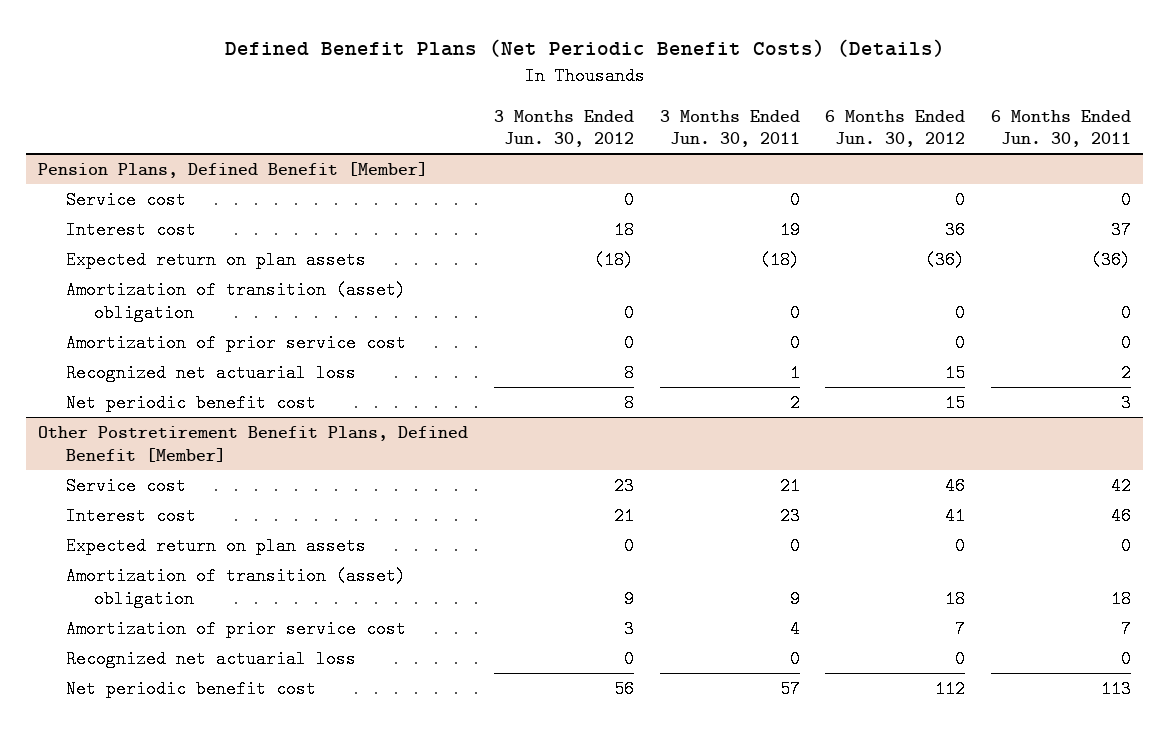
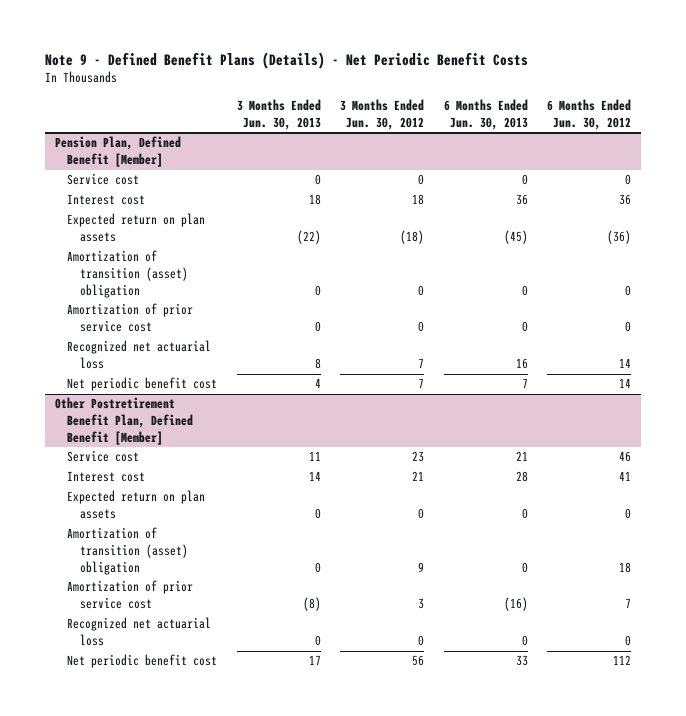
[224,39,945,58] Defined Benefit Plans (Net Periodic Benefit Costs) (Details) -> [44,51,528,69] Note 9 - Defined Benefit Plans (Details) - Net Periodic Benefit Costs
[659,109,800,148] 3 Months Ended Jun. 30, 2011 -> none
[990,109,1131,148] 6 Months Ended Jun. 30, 2011 -> none
none -> [236,98,321,130] 3 Months Ended Jun. 30, 2013
none -> [443,98,528,130] 6 Months Ended Jun. 30, 2013
[38,161,429,178] Pension Plans, Defined Benefit [Member] -> [54,136,181,168] Pension Plan, Defined Benefit [Member]
[624,363,635,382] 8 -> [418,358,425,369] 7
[945,363,966,382] 15 -> [619,358,632,369] 14
[624,393,635,412] 8 -> [418,378,425,389] 7
[945,393,966,412] 15 -> [619,378,632,389] 14
[38,425,469,462] Other Postretirement Benefit Plans, Defined Benefit [Member] -> [54,397,194,446] Other Postretirement Benefit Plan, Defined Benefit [Member]

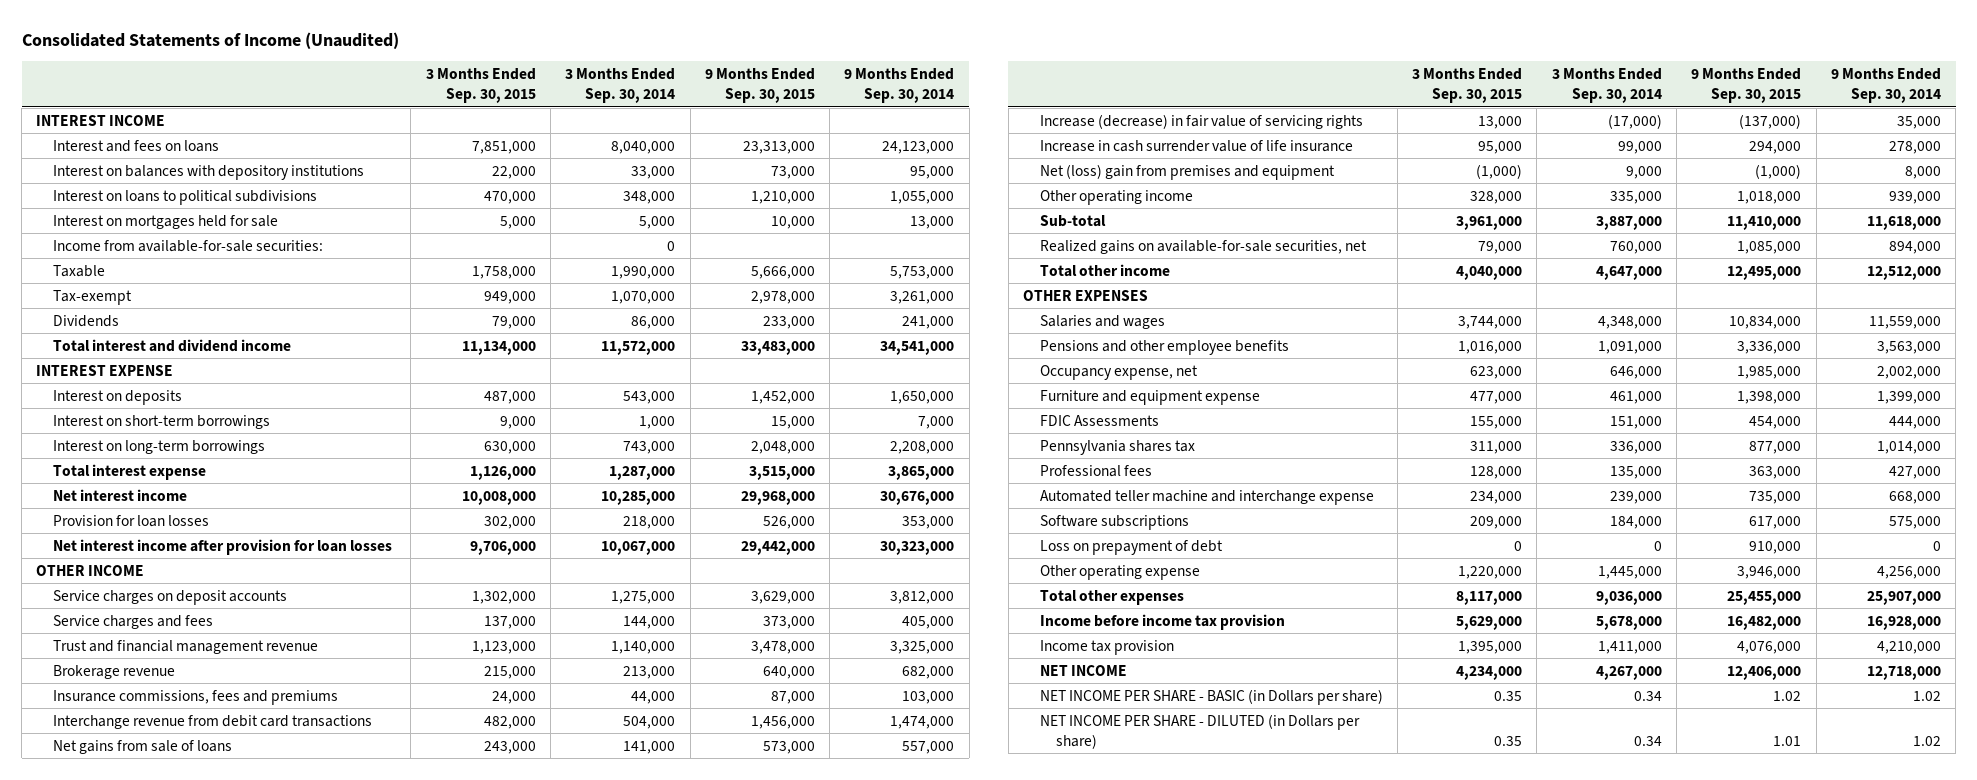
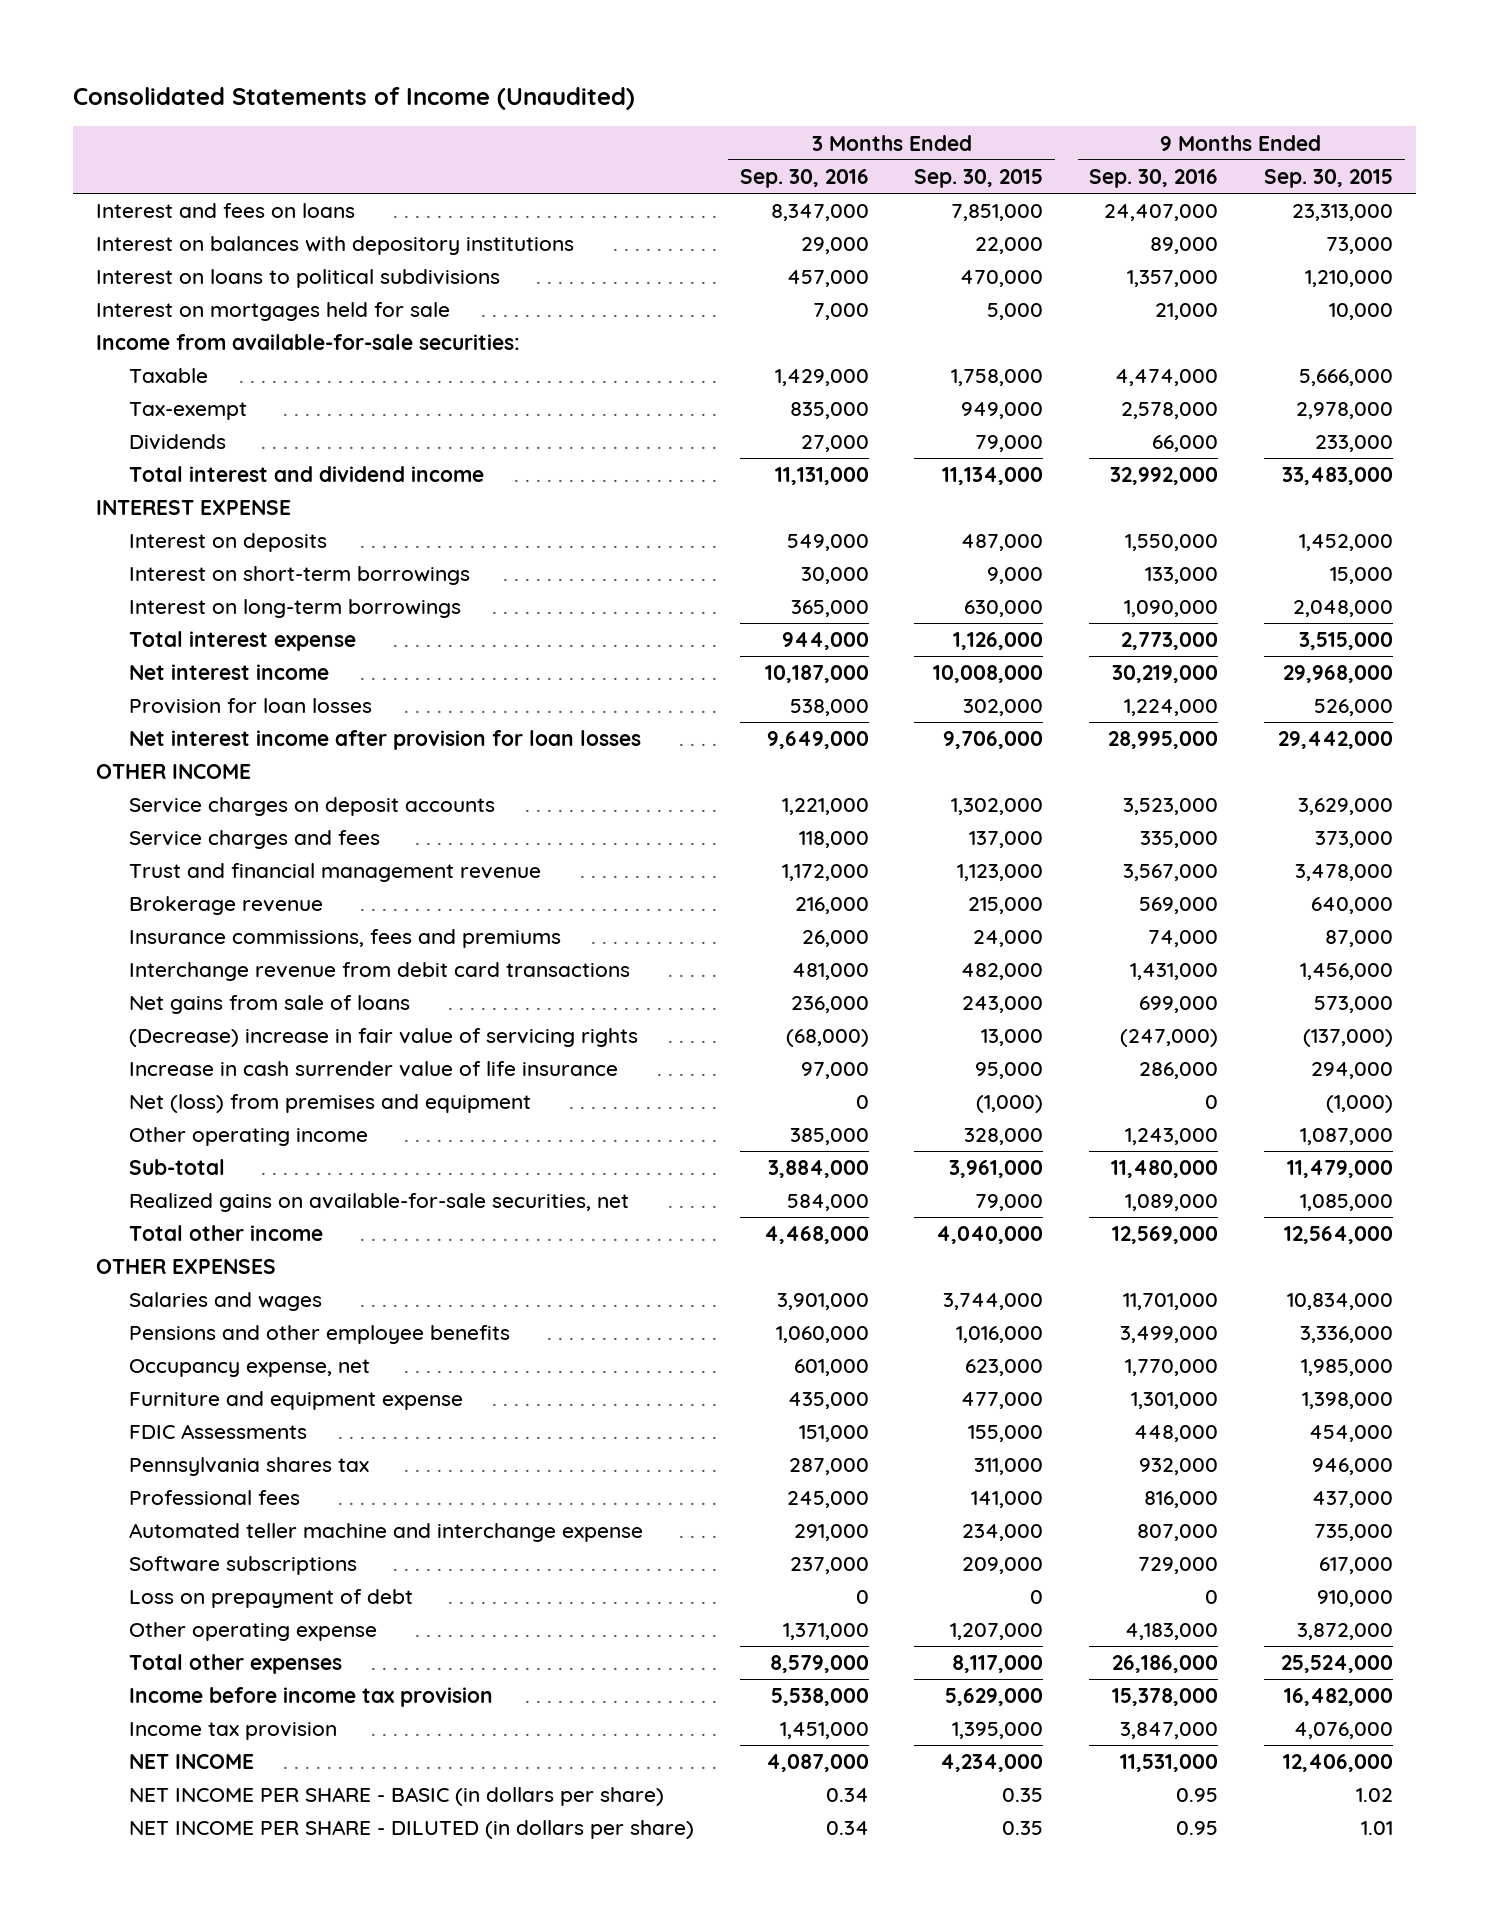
[565,68,676,104] 3 Months Ended Sep. 30, 2014 -> none
[844,68,955,104] 9 Months Ended Sep. 30, 2014 -> none
none -> [739,169,869,189] Sep. 30, 2016
none -> [1089,169,1219,189] Sep. 30, 2016
[36,114,166,126] INTEREST INCOME -> none
[1039,113,1363,129] Increase (decrease) in fair value of servicing rights -> [128,1028,638,1048] (Decrease) increase in fair value of servicing rights
[1039,163,1335,180] Net (loss) gain from premises and equipment -> [128,1094,531,1114] Net (loss) from premises and equipment
[1737,190,1802,204] 1,018,000 -> [1300,1128,1394,1146] 1,087,000
[1727,215,1802,230] 11,410,000 -> [1287,1160,1394,1179] 11,479,000
[1727,265,1802,280] 12,495,000 -> [1284,1226,1394,1245] 12,564,000
[1749,440,1802,454] 877,000 -> [1312,1458,1394,1476] 946,000
[1470,465,1523,479] 128,000 -> [971,1491,1044,1509] 141,000
[1749,465,1802,479] 363,000 -> [1312,1491,1394,1509] 437,000
[1458,565,1523,579] 1,220,000 -> [950,1623,1044,1641] 1,207,000
[1737,565,1802,579] 3,946,000 -> [1297,1623,1394,1641] 3,872,000
[1727,590,1802,605] 25,455,000 -> [1281,1655,1394,1674] 25,524,000
[1039,688,1383,705] NET INCOME PER SHARE - BASIC (in Dollars per share) -> [128,1787,664,1807] NET INCOME PER SHARE - BASIC (in dollars per share)
[1039,713,1360,749] NET INCOME PER SHARE - DILUTED (in Dollars per share) -> [128,1820,694,1840] NET INCOME PER SHARE - DILUTED (in dollars per share)

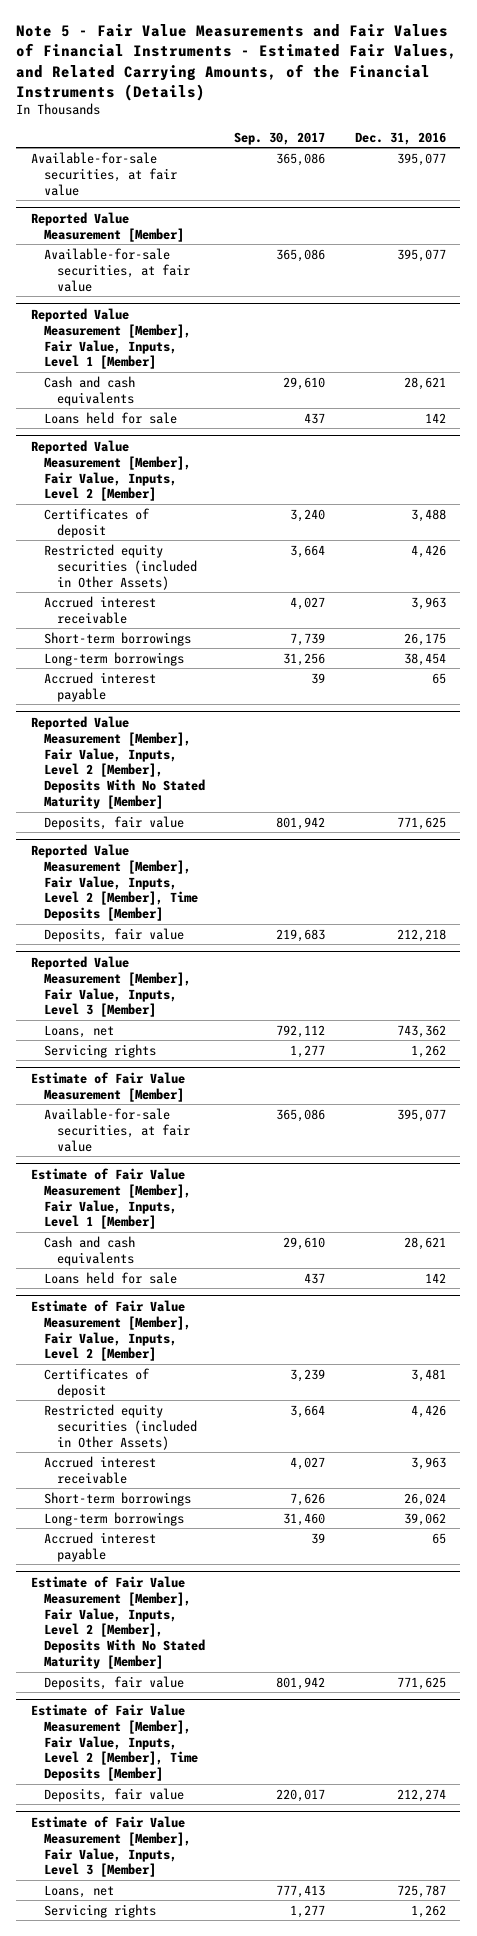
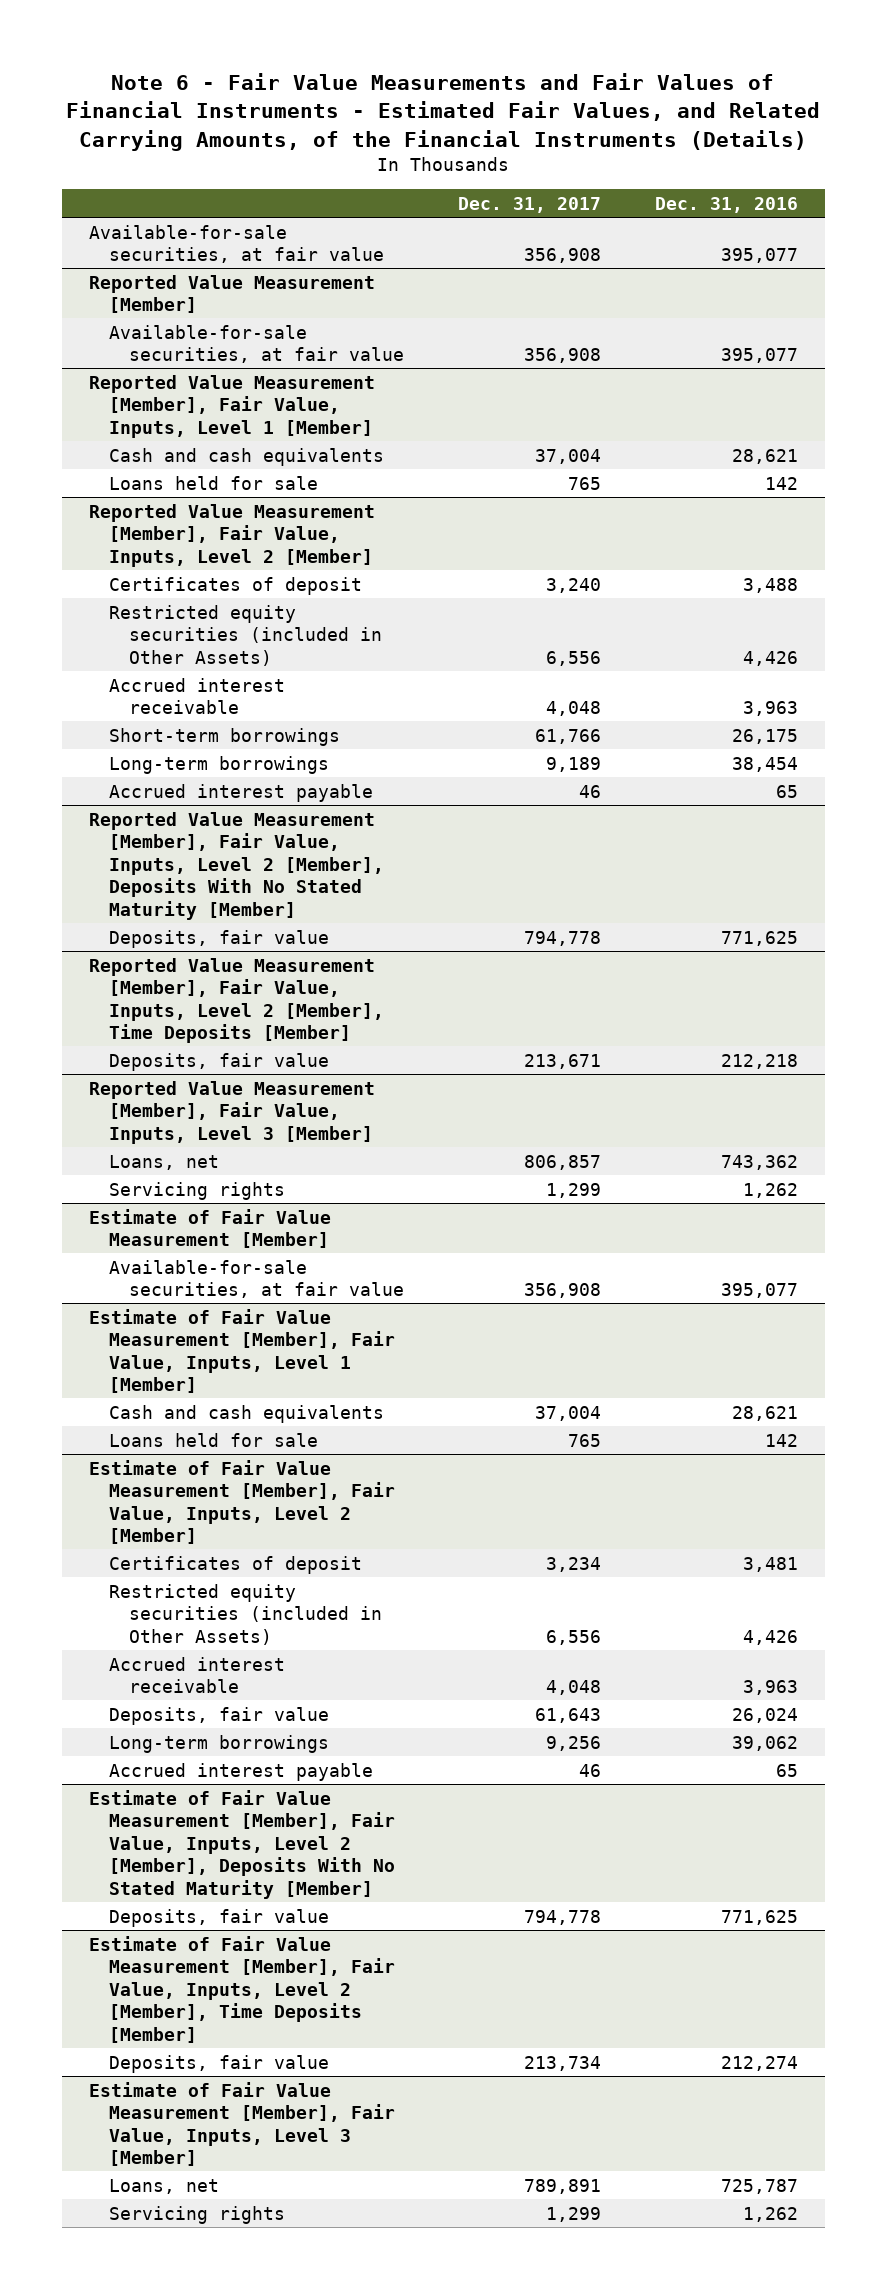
[16,24,458,101] Note 5 - Fair Value Measurements and Fair Values of Financial Instruments - Estimated Fair Values, and Related Carrying Amounts, of the Financial Instruments (Details) -> [66,73,821,151] Note 6 - Fair Value Measurements and Fair Values of Financial Instruments - Estimated Fair Values, and Related Carrying Amounts, of the Financial Instruments (Details)
[234,131,326,145] Sep. 30, 2017 -> none
none -> [457,196,601,213] Dec. 31, 2017
[44,1491,192,1506] Short-term borrowings -> [109,1706,330,1725] Deposits, fair value

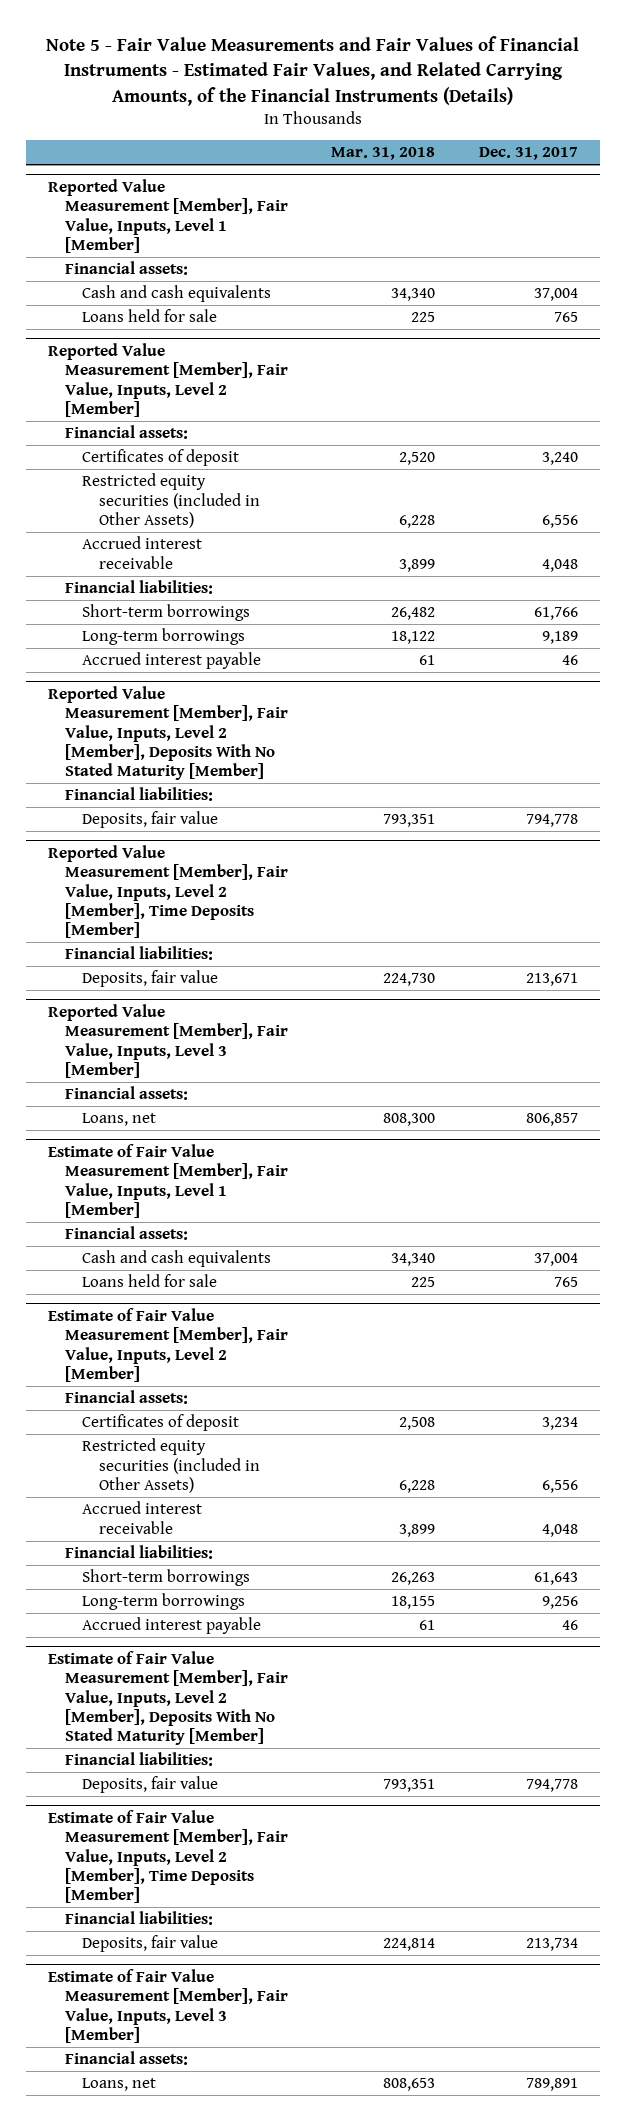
[66,73,821,151] Note 6 - Fair Value Measurements and Fair Values of Financial Instruments - Estimated Fair Values, and Related Carrying Amounts, of the Financial Instruments (Details) -> [45,36,579,106] Note 5 - Fair Value Measurements and Fair Values of Financial Instruments - Estimated Fair Values, and Related Carrying Amounts, of the Financial Instruments (Details)
[654,196,798,213] Dec. 31, 2016 -> none
none -> [331,146,436,160] Mar. 31, 2018
[88,224,385,264] Available-for-sale securities, at fair value -> none
[88,274,375,314] Reported Value Measurement [Member] -> none
[109,324,405,364] Available-for-sale securities, at fair value -> none
none -> [64,261,188,276] Financial assets:
none -> [64,425,188,440] Financial assets:
none -> [64,580,213,595] Financial liabilities:
none -> [64,787,213,802] Financial liabilities:
none -> [64,946,213,961] Financial liabilities:
none -> [64,1086,188,1101] Financial assets:
[109,1181,286,1200] Servicing rights -> none
[88,1208,331,1249] Estimate of Fair Value Measurement [Member] -> none
[109,1259,405,1299] Available-for-sale securities, at fair value -> none
none -> [64,1226,188,1241] Financial assets:
none -> [64,1390,188,1405] Financial assets:
none -> [64,1545,213,1560] Financial liabilities:
[109,1706,330,1725] Deposits, fair value -> [82,1569,251,1587] Short-term borrowings
none -> [64,1752,213,1767] Financial liabilities:
none -> [64,1911,213,1926] Financial liabilities:
none -> [64,2051,188,2066] Financial assets:
[109,2205,286,2224] Servicing rights -> none

